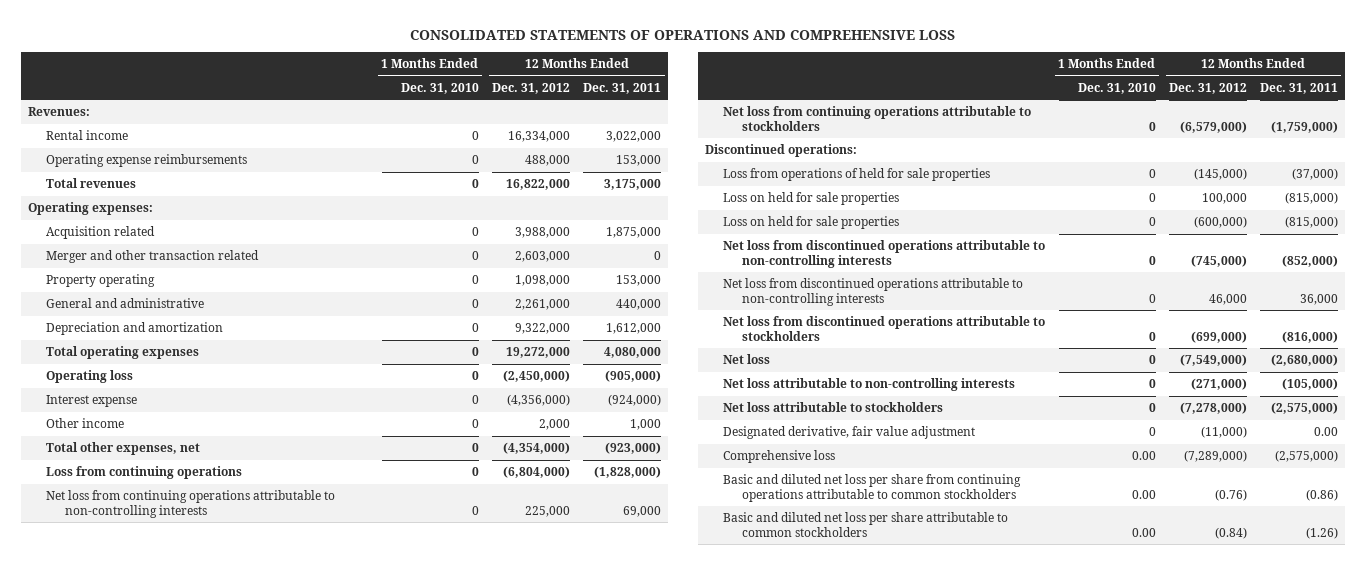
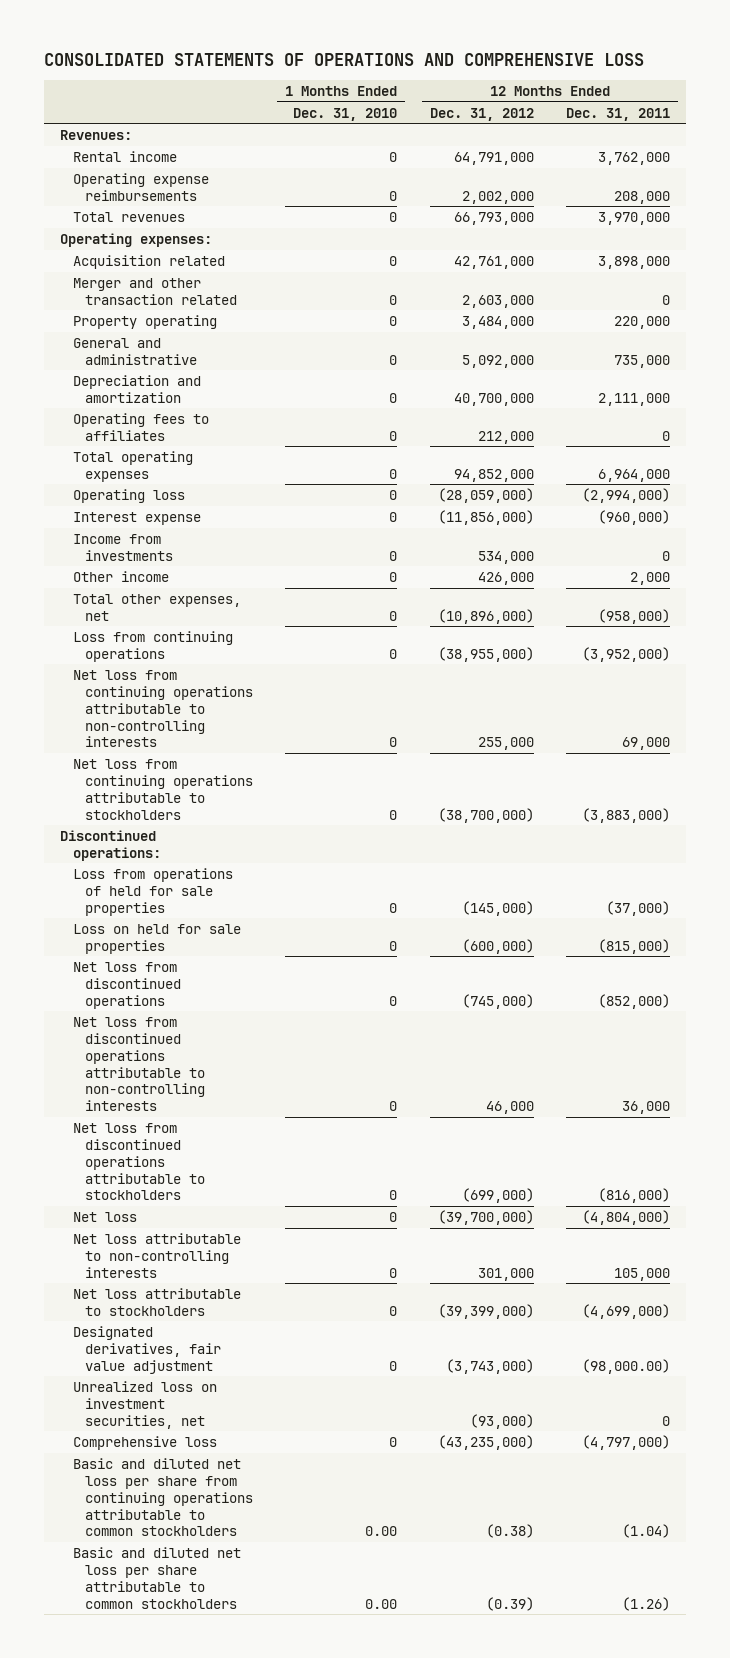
[507,131,570,143] 16,334,000 -> [453,151,534,165] 64,791,000
[606,131,662,143] 3,022,000 -> [597,151,670,165] 3,762,000
[524,155,570,167] 488,000 -> [461,190,534,204] 2,002,000
[616,155,662,167] 153,000 -> [613,190,670,204] 208,000
[505,179,570,191] 16,822,000 -> [453,211,534,225] 66,793,000
[604,179,662,191] 3,175,000 -> [597,211,670,225] 3,970,000
[514,227,570,239] 3,988,000 -> [453,255,534,269] 42,761,000
[606,227,662,239] 1,875,000 -> [597,255,670,269] 3,898,000
[514,275,570,287] 1,098,000 -> [461,315,534,329] 3,484,000
[616,275,662,287] 153,000 -> [613,315,670,329] 220,000
[514,299,570,311] 2,261,000 -> [461,354,534,368] 5,092,000
[616,299,662,311] 440,000 -> [613,354,670,368] 735,000
[514,323,570,335] 9,322,000 -> [453,392,534,406] 40,700,000
[606,323,662,335] 1,612,000 -> [597,392,670,406] 2,111,000
none -> [72,412,209,441] Operating fees to affiliates
[505,347,570,359] 19,272,000 -> [453,468,534,482] 94,852,000
[604,347,662,359] 4,080,000 -> [597,468,670,482] 6,964,000
[502,370,570,383] (2,450,000) -> [437,487,534,503] (28,059,000)
[605,370,662,383] (905,000) -> [581,487,670,503] (2,994,000)
[506,394,570,407] (4,356,000) -> [437,509,534,525] (11,856,000)
[608,394,662,407] (924,000) -> [597,509,670,525] (960,000)
none -> [72,533,174,561] Income from investments
[538,419,570,431] 2,000 -> [477,571,534,585] 426,000
[630,419,662,431] 1,000 -> [629,571,670,585] 2,000
[502,442,570,455] (4,354,000) -> [437,608,534,624] (10,896,000)
[605,442,662,455] (923,000) -> [597,608,670,624] (958,000)
[502,466,570,479] (6,804,000) -> [437,646,534,662] (38,955,000)
[594,466,662,479] (1,828,000) -> [581,646,670,662] (3,952,000)
[524,505,570,517] 225,000 -> [477,737,534,751] 255,000
[1179,120,1247,133] (6,579,000) -> [437,807,534,823] (38,700,000)
[1271,120,1339,133] (1,759,000) -> [581,807,670,823] (3,883,000)
[723,192,900,206] Loss on held for sale properties -> none
[723,240,1046,268] Net loss from discontinued operations attributable to non-controlling interests -> [72,961,182,1009] Net loss from discontinued operations
[1179,354,1247,367] (7,549,000) -> [437,1209,534,1225] (39,700,000)
[1271,354,1339,367] (2,680,000) -> [581,1209,670,1225] (4,804,000)
[1190,378,1247,391] (271,000) -> [477,1267,534,1281] 301,000
[1282,378,1339,391] (105,000) -> [613,1267,670,1281] 105,000
[1179,402,1247,415] (7,278,000) -> [437,1303,534,1319] (39,399,000)
[1271,402,1339,415] (2,575,000) -> [581,1303,670,1319] (4,699,000)
[723,426,976,440] Designated derivative, fair value adjustment -> [72,1325,222,1374] Designated derivatives, fair value adjustment
[1200,426,1247,439] (11,000) -> [445,1358,534,1374] (3,743,000)
[1314,427,1339,437] 0.00 -> [581,1358,670,1374] (98,000.00)
none -> [72,1380,217,1429] Unrealized loss on investment securities, net
[1131,451,1156,461] 0.00 -> [389,1436,398,1447] 0
[1183,450,1247,463] (7,289,000) -> [437,1434,534,1450] (43,235,000)
[1275,450,1339,463] (2,575,000) -> [581,1434,670,1450] (4,797,000)
[1214,488,1247,501] (0.76) -> [485,1524,534,1539] (0.38)
[1306,488,1339,501] (0.86) -> [621,1524,670,1539] (1.04)
[1214,526,1247,539] (0.84) -> [485,1596,534,1611] (0.39)

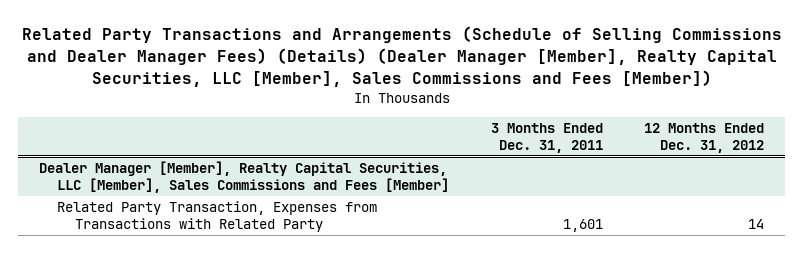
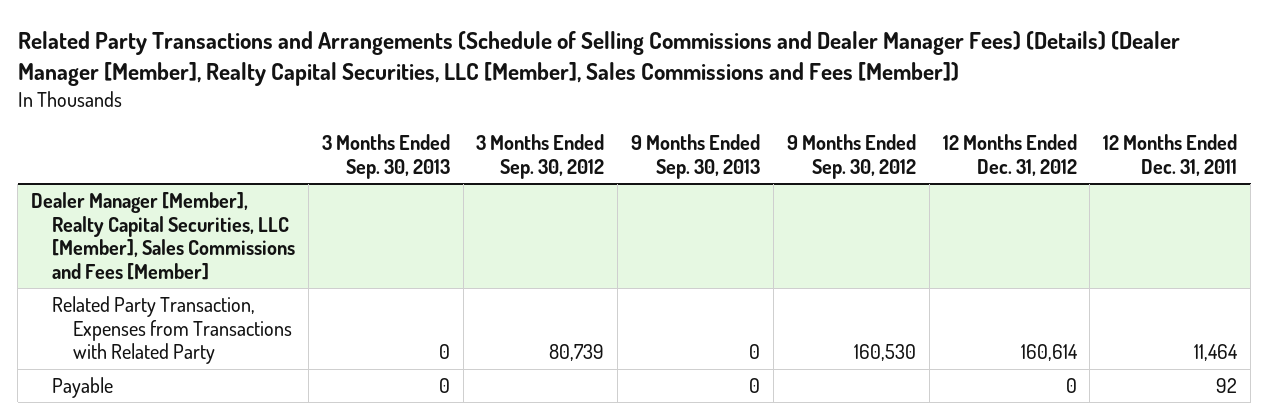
[490,122,603,153] 3 Months Ended Dec. 31, 2011 -> none
none -> [321,134,450,180] 3 Months Ended Sep. 30, 2013
none -> [476,134,605,180] 3 Months Ended Sep. 30, 2012
none -> [631,134,761,180] 9 Months Ended Sep. 30, 2013
none -> [786,134,916,180] 9 Months Ended Sep. 30, 2012
none -> [1103,134,1238,177] 12 Months Ended Dec. 31, 2011
[748,219,765,230] 14 -> [1020,344,1078,362] 160,614
none -> [52,376,114,398] Payable

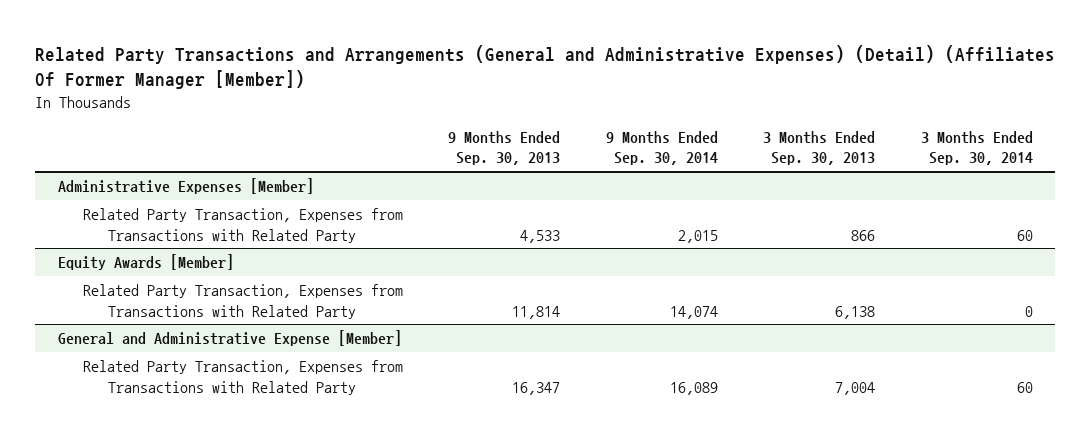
[17,30,1180,86] Related Party Transactions and Arrangements (Schedule of Selling Commissions and Dealer Manager Fees) (Details) (Dealer Manager [Member], Realty Capital Securities, LLC [Member], Sales Commissions and Fees [Member]) -> [35,45,1056,90] Related Party Transactions and Arrangements (General and Administrative Expenses) (Detail) (Affiliates Of Former Manager [Member])
[476,134,605,180] 3 Months Ended Sep. 30, 2012 -> none
[786,134,916,180] 9 Months Ended Sep. 30, 2012 -> none
[942,134,1077,177] 12 Months Ended Dec. 31, 2012 -> none
[1103,134,1238,177] 12 Months Ended Dec. 31, 2011 -> none
none -> [605,130,718,166] 9 Months Ended Sep. 30, 2014
none -> [920,130,1033,166] 3 Months Ended Sep. 30, 2014
[31,191,296,281] Dealer Manager [Member], Realty Capital Securities, LLC [Member], Sales Commissions and Fees [Member] -> none
[52,376,114,398] Payable -> none
none -> [57,177,314,194] Administrative Expenses [Member]
[438,344,450,360] 0 -> [851,229,876,241] 866
[749,344,761,360] 0 -> [520,229,561,243] 4,533
none -> [57,253,234,270] Equity Awards [Member]
none -> [82,283,403,319] Related Party Transaction, Expenses from Transactions with Related Party
none -> [57,329,402,346] General and Administrative Expense [Member]
none -> [82,359,403,395] Related Party Transaction, Expenses from Transactions with Related Party

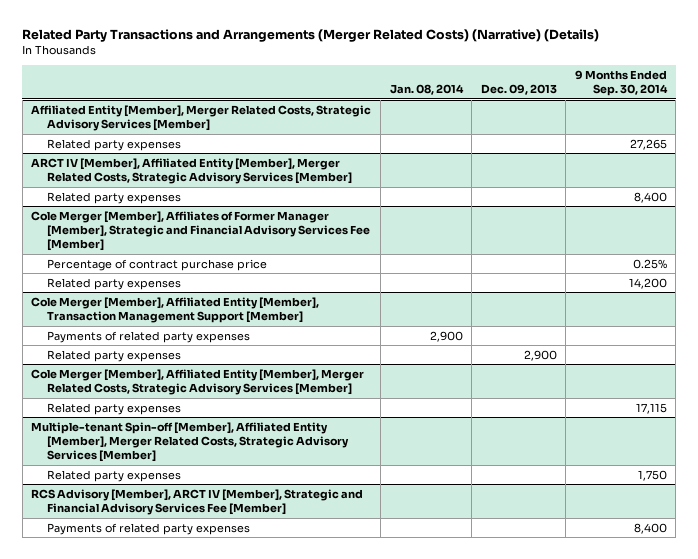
[35,45,1056,90] Related Party Transactions and Arrangements (General and Administrative Expenses) (Detail) (Affiliates Of Former Manager [Member]) -> [22,29,600,43] Related Party Transactions and Arrangements (Merger Related Costs) (Narrative) (Details)
[448,130,561,166] 9 Months Ended Sep. 30, 2013 -> none
[763,130,876,166] 3 Months Ended Sep. 30, 2013 -> none
[920,130,1033,166] 3 Months Ended Sep. 30, 2014 -> none
none -> [389,84,464,96] Jan. 08, 2014
none -> [480,84,557,96] Dec. 09, 2013
[57,177,314,194] Administrative Expenses [Member] -> none
[57,253,234,270] Equity Awards [Member] -> none
[57,329,402,346] General and Administrative Expense [Member] -> none
none -> [31,104,372,131] Affiliated Entity [Member], Merger Related Costs, Strategic Advisory Services [Member]
[82,207,403,243] Related Party Transaction, Expenses from Transactions with Related Party -> [46,138,181,151] Related party expenses
[677,229,718,243] 2,015 -> [629,138,667,150] 27,265
none -> [31,157,352,184] ARCT IV [Member], Affiliated Entity [Member], Merger Related Costs, Strategic Advisory Services [Member]
[82,283,403,319] Related Party Transaction, Expenses from Transactions with Related Party -> [46,191,181,204] Related party expenses
[669,305,718,319] 14,074 -> [633,191,667,203] 8,400
none -> [31,210,370,252] Cole Merger [Member], Affiliates of Former Manager [Member], Strategic and Financial Advisory Services Fee [Member]
none -> [46,258,267,271] Percentage of contract purchase price
[82,359,403,395] Related Party Transaction, Expenses from Transactions with Related Party -> [46,277,181,290] Related party expenses
[669,381,718,395] 16,089 -> [628,277,667,289] 14,200
none -> [31,296,320,323] Cole Merger [Member], Affiliated Entity [Member], Transaction Management Support [Member]
none -> [46,330,250,343] Payments of related party expenses
none -> [46,349,181,362] Related party expenses
none -> [31,368,365,395] Cole Merger [Member], Affiliated Entity [Member], Merger Related Costs, Strategic Advisory Services [Member]
none -> [46,402,181,415] Related party expenses
none -> [31,421,349,463] Multiple-tenant Spin-off [Member], Affiliated Entity [Member], Merger Related Costs, Strategic Advisory Services [Member]
none -> [46,469,181,482] Related party expenses
none -> [31,488,364,515] RCS Advisory [Member], ARCT IV [Member], Strategic and Financial Advisory Services Fee [Member]
none -> [46,522,250,535] Payments of related party expenses

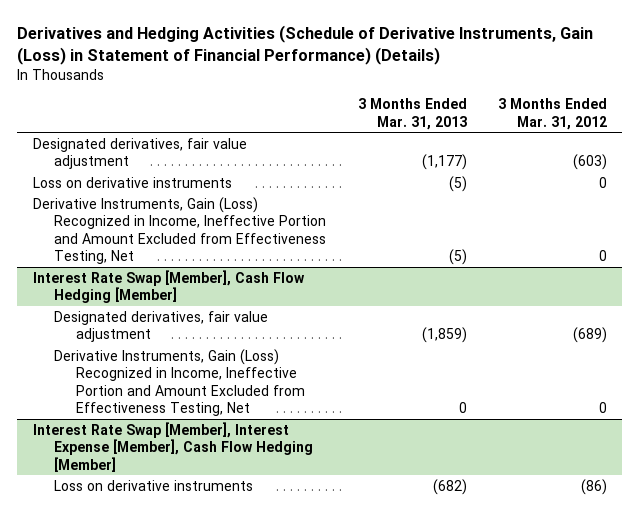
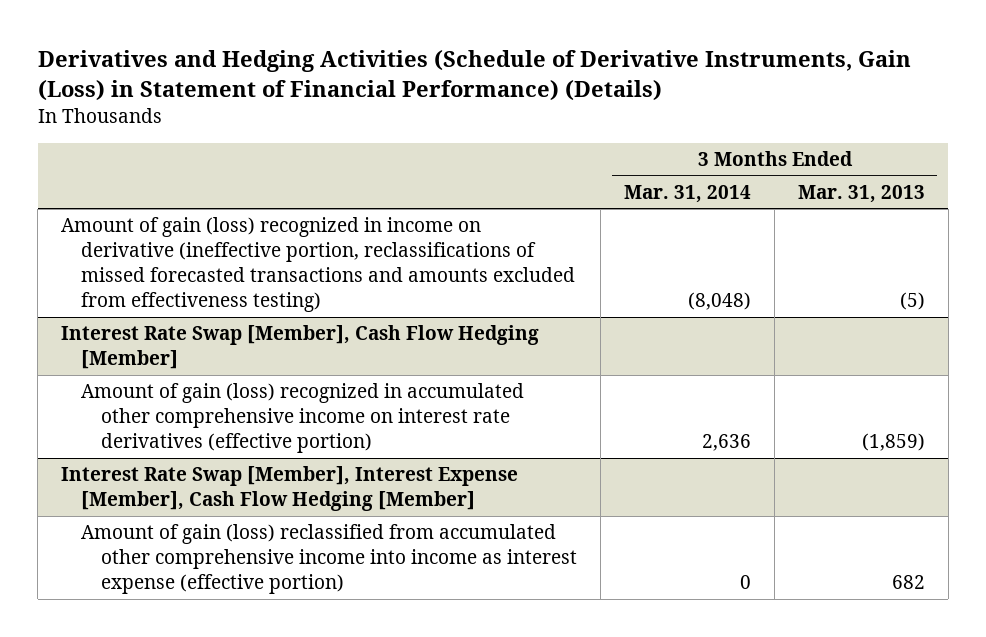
[497,98,607,130] 3 Months Ended Mar. 31, 2012 -> none
none -> [624,184,752,203] Mar. 31, 2014
[32,137,247,170] Designated derivatives, fair value adjustment -> none
[32,176,232,188] Loss on derivative instruments -> none
[32,196,327,265] Derivative Instruments, Gain (Loss) Recognized in Income, Ineffective Portion and Amount Excluded from Effectiveness Testing, Net -> [60,217,576,313] Amount of gain (loss) recognized in income on derivative (ineffective portion, reclassifications of missed forecasted transactions and amounts excluded from effectiveness testing)
[54,348,306,417] Derivative Instruments, Gain (Loss) Recognized in Income, Ineffective Portion and Amount Excluded from Effectiveness Testing, Net -> none
[54,310,269,343] Designated derivatives, fair value adjustment -> [81,383,525,454] Amount of gain (loss) recognized in accumulated other comprehensive income on interest rate derivatives (effective portion)
[54,479,254,491] Loss on derivative instruments -> none
none -> [81,524,578,595] Amount of gain (loss) reclassified from accumulated other comprehensive income into income as interest expense (effective portion)

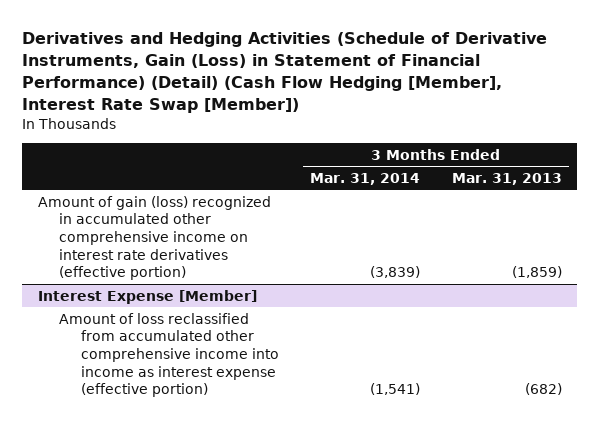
[37,50,911,102] Derivatives and Hedging Activities (Schedule of Derivative Instruments, Gain (Loss) in Statement of Financial Performance) (Details) -> [22,31,548,113] Derivatives and Hedging Activities (Schedule of Derivative Instruments, Gain (Loss) in Statement of Financial Performance) (Detail) (Cash Flow Hedging [Member], Interest Rate Swap [Member])
[60,217,576,313] Amount of gain (loss) recognized in income on derivative (ineffective portion, reclassifications of missed forecasted transactions and amounts excluded from effectiveness testing) -> none
[60,325,539,370] Interest Rate Swap [Member], Cash Flow Hedging [Member] -> none
[60,466,518,512] Interest Rate Swap [Member], Interest Expense [Member], Cash Flow Hedging [Member] -> none
[702,434,752,452] 2,636 -> [370,266,421,279] (3,839)
none -> [37,289,257,304] Interest Expense [Member]
[81,524,578,595] Amount of gain (loss) reclassified from accumulated other comprehensive income into income as interest expense (effective portion) -> [59,312,280,398] Amount of loss reclassified from accumulated other comprehensive income into income as interest expense (effective portion)
[740,575,752,590] 0 -> [370,383,421,396] (1,541)
[892,575,926,590] 682 -> [524,383,562,396] (682)

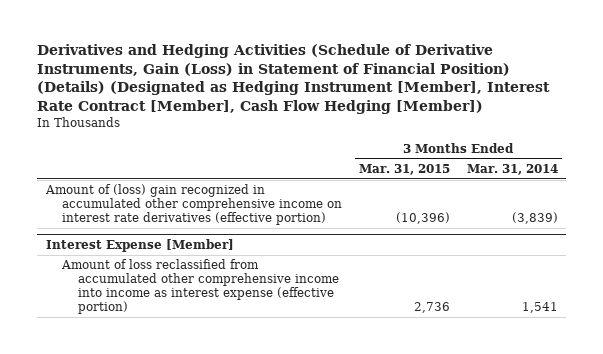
[22,31,548,113] Derivatives and Hedging Activities (Schedule of Derivative Instruments, Gain (Loss) in Statement of Financial Performance) (Detail) (Cash Flow Hedging [Member], Interest Rate Swap [Member]) -> [37,44,551,114] Derivatives and Hedging Activities (Schedule of Derivative Instruments, Gain (Loss) in Statement of Financial Position) (Details) (Designated as Hedging Instrument [Member], Interest Rate Contract [Member], Cash Flow Hedging [Member])
[451,172,562,185] Mar. 31, 2013 -> none
none -> [358,163,450,175] Mar. 31, 2015
[37,195,271,281] Amount of gain (loss) recognized in accumulated other comprehensive income on interest rate derivatives (effective portion) -> [44,184,343,226] Amount of (loss) gain recognized in accumulated other comprehensive income on interest rate derivatives (effective portion)
[370,383,421,396] (1,541) -> [521,302,558,314] 1,541

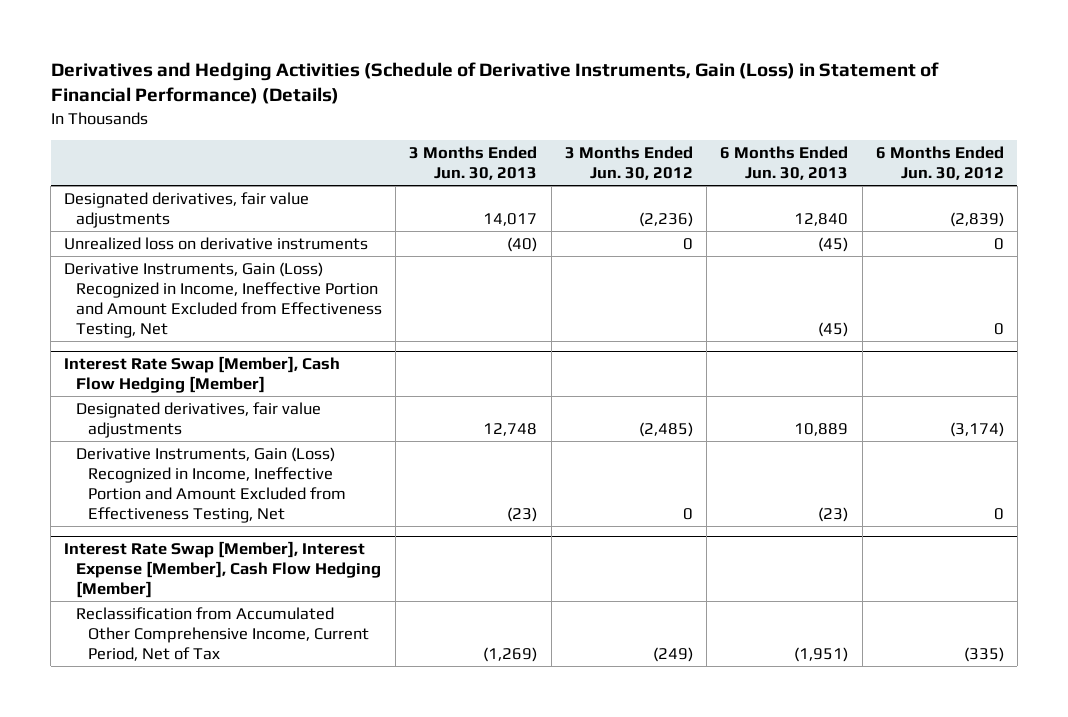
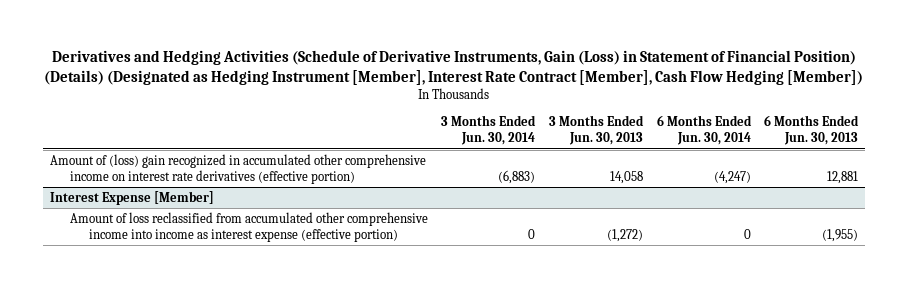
[50,61,939,105] Derivatives and Hedging Activities (Schedule of Derivative Instruments, Gain (Loss) in Statement of Financial Performance) (Details) -> [44,50,864,85] Derivatives and Hedging Activities (Schedule of Derivative Instruments, Gain (Loss) in Statement of Financial Position) (Details) (Designated as Hedging Instrument [Member], Interest Rate Contract [Member], Cash Flow Hedging [Member])
[564,145,693,180] 3 Months Ended Jun. 30, 2012 -> none
[875,145,1004,180] 6 Months Ended Jun. 30, 2012 -> none
none -> [441,115,537,146] 3 Months Ended Jun. 30, 2014
none -> [656,115,752,146] 6 Months Ended Jun. 30, 2014
[64,191,310,228] Designated derivatives, fair value adjustments -> none
[64,236,369,250] Unrealized loss on derivative instruments -> none
[64,261,382,339] Derivative Instruments, Gain (Loss) Recognized in Income, Ineffective Portion and Amount Excluded from Effectiveness Testing, Net -> none
[64,355,341,394] Interest Rate Swap [Member], Cash Flow Hedging [Member] -> none
[75,401,321,438] Designated derivatives, fair value adjustments -> none
[75,446,346,524] Derivative Instruments, Gain (Loss) Recognized in Income, Ineffective Portion and Amount Excluded from Effectiveness Testing, Net -> none
[64,540,381,599] Interest Rate Swap [Member], Interest Expense [Member], Cash Flow Hedging [Member] -> none
[75,606,369,662] Reclassification from Accumulated Other Comprehensive Income, Current Period, Net of Tax -> none
none -> [49,153,426,184] Amount of (loss) gain recognized in accumulated other comprehensive income on interest rate derivatives (effective portion)
none -> [49,190,214,205] Interest Expense [Member]
none -> [69,211,428,242] Amount of loss reclassified from accumulated other comprehensive income into income as interest expense (effective portion)

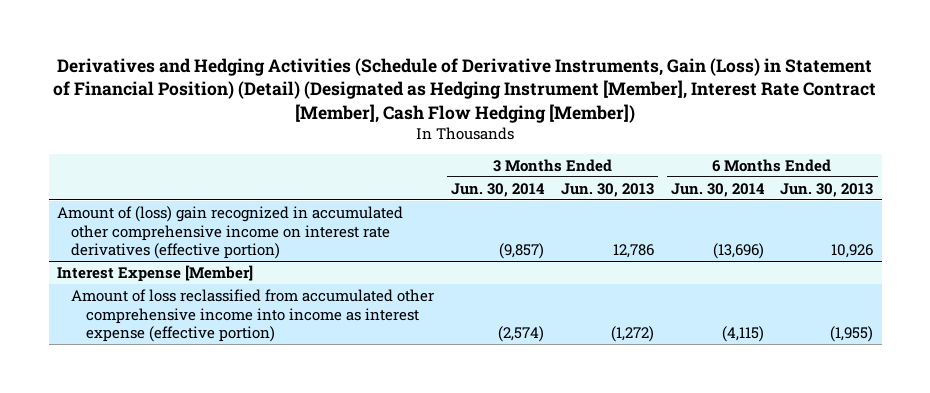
[44,50,864,85] Derivatives and Hedging Activities (Schedule of Derivative Instruments, Gain (Loss) in Statement of Financial Position) (Details) (Designated as Hedging Instrument [Member], Interest Rate Contract [Member], Cash Flow Hedging [Member]) -> [53,57,877,123] Derivatives and Hedging Activities (Schedule of Derivative Instruments, Gain (Loss) in Statement of Financial Position) (Detail) (Designated as Hedging Instrument [Member], Interest Rate Contract [Member], Cash Flow Hedging [Member])
[498,169,536,184] (6,883) -> [499,243,545,260] (9,857)
[609,170,643,184] 14,058 -> [612,244,654,259] 12,786
[713,170,751,184] (4,247) -> [712,243,764,260] (13,696)
[827,170,859,184] 12,881 -> [831,244,874,259] 10,926
[528,228,536,239] 0 -> [498,326,545,343] (2,574)
[743,228,751,239] 0 -> [721,326,764,343] (4,115)

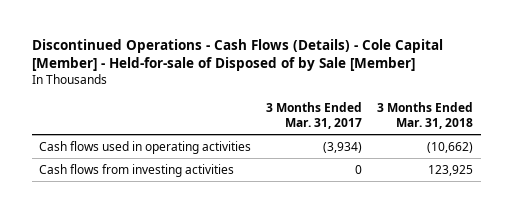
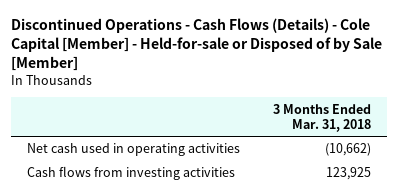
[31,39,443,72] Discontinued Operations - Cash Flows (Details) - Cole Capital [Member] - Held-for-sale of Disposed of by Sale [Member] -> [10,17,382,72] Discontinued Operations - Cash Flows (Details) - Cole Capital [Member] - Held-for-sale or Disposed of by Sale [Member]
[266,101,363,129] 3 Months Ended Mar. 31, 2017 -> none
[39,140,252,154] Cash flows used in operating activities -> [27,143,241,157] Net cash used in operating activities

